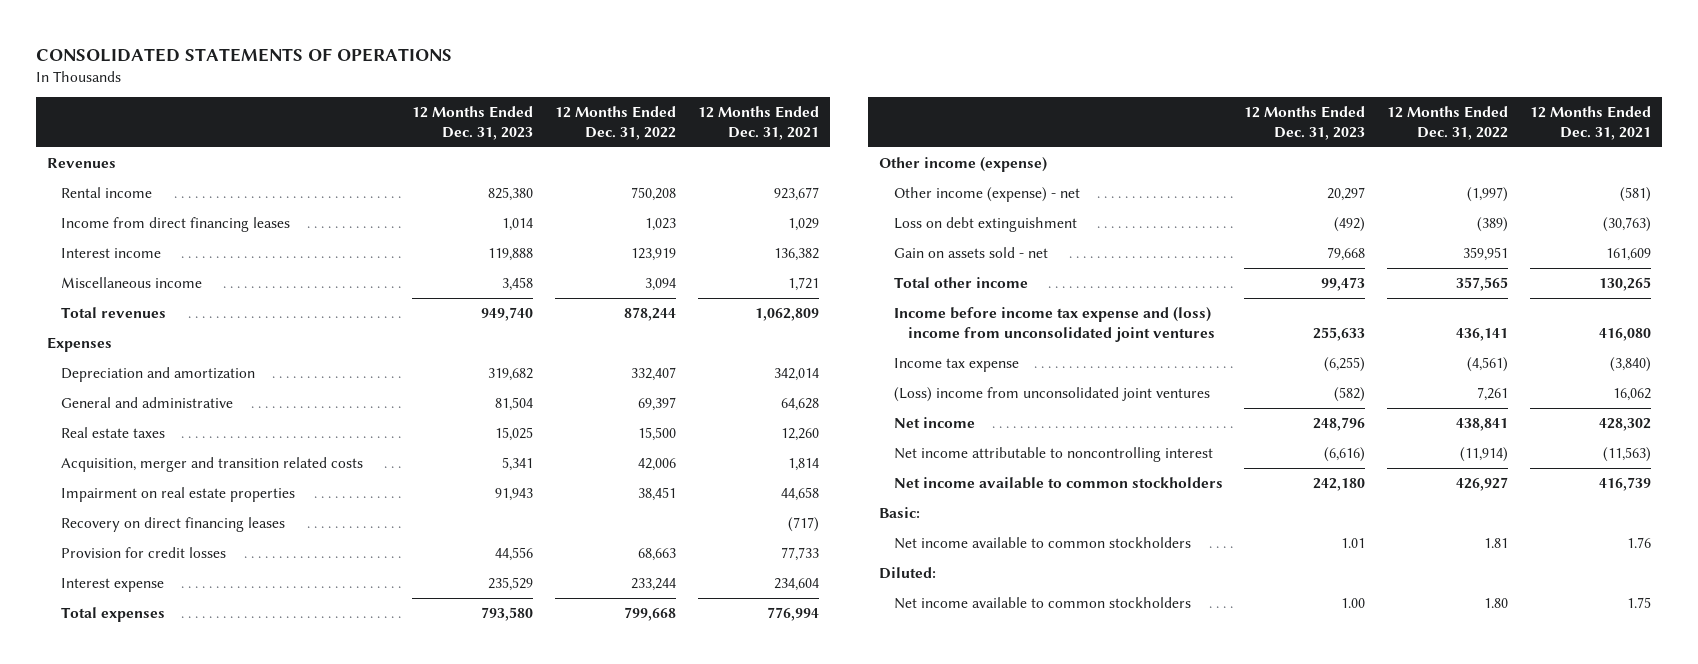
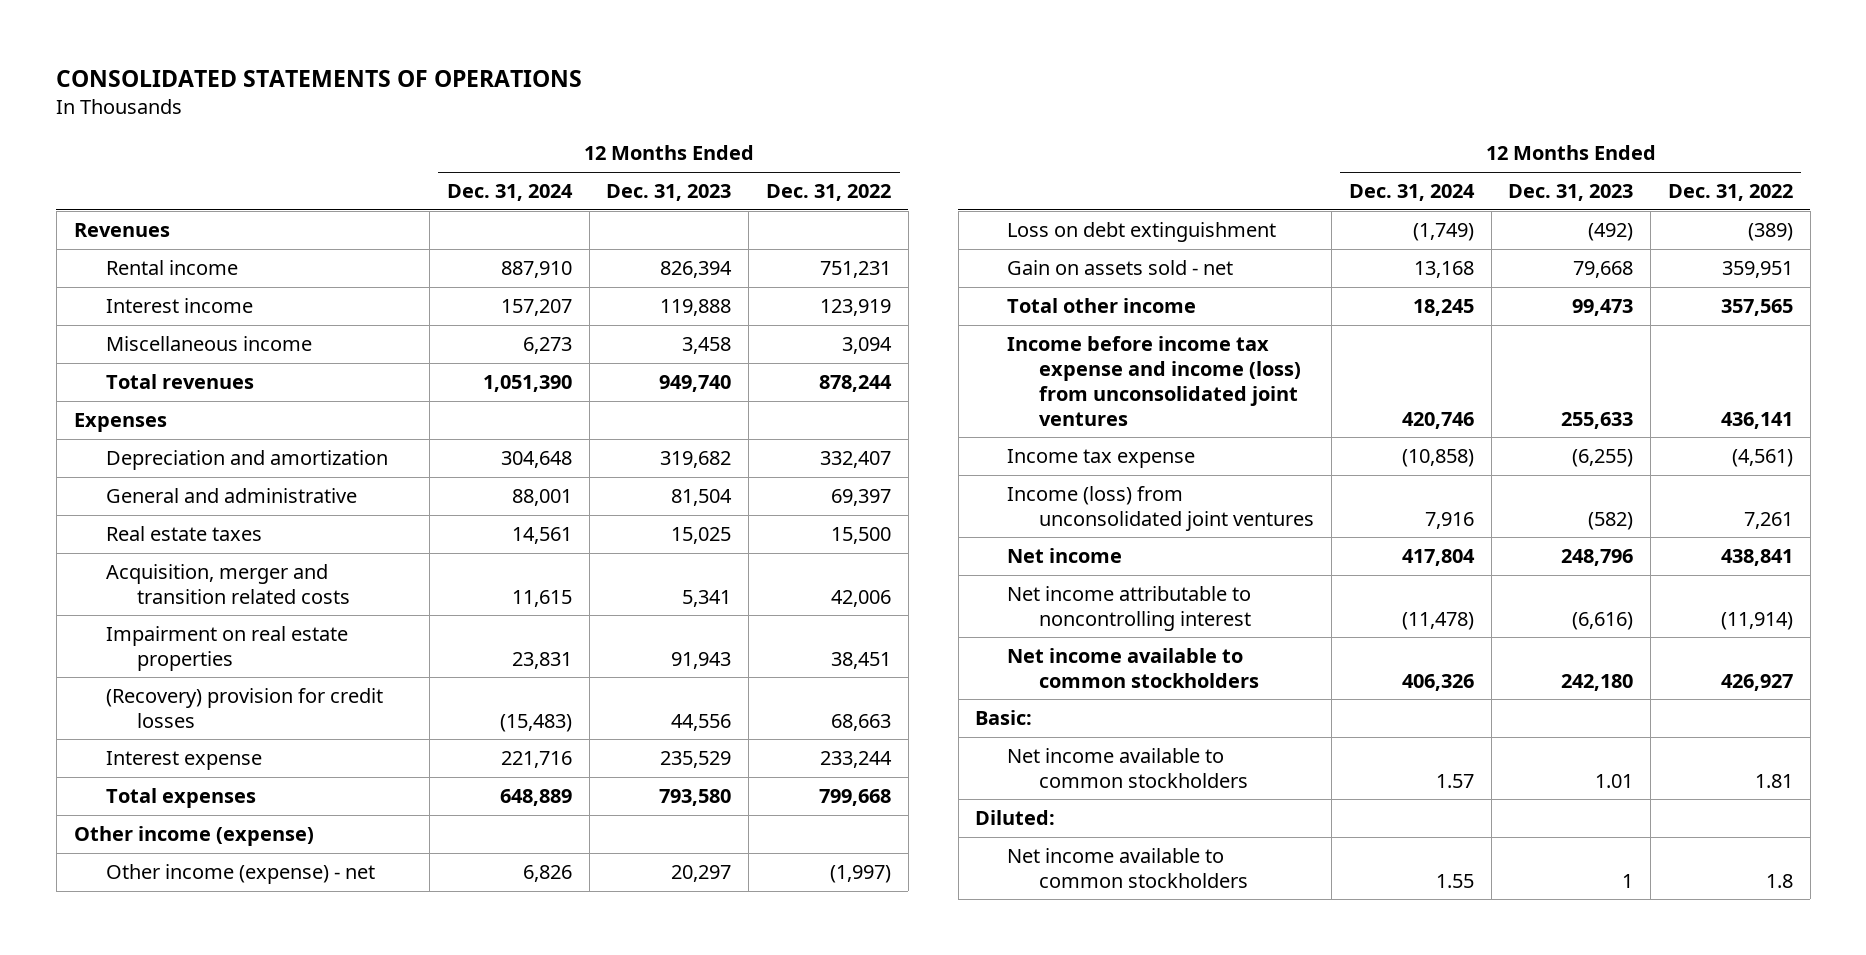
[697,106,819,140] 12 Months Ended Dec. 31, 2021 -> none
none -> [446,184,573,202] Dec. 31, 2024
[61,217,291,233] Income from direct financing leases -> none
[488,187,534,202] 825,380 -> [660,261,733,279] 826,394
[630,187,676,202] 750,208 -> [819,261,891,279] 751,231
[61,517,286,533] Recovery on direct financing leases -> none
[61,547,227,559] Provision for credit losses -> [105,688,383,728] (Recovery) provision for credit losses
[893,307,1215,342] Income before income tax expense and (loss) income from unconsolidated joint ventures -> [1007,336,1302,426] Income before income tax expense and income (loss) from unconsolidated joint ventures
[893,387,1210,403] (Loss) income from unconsolidated joint ventures -> [1007,486,1315,531] Income (loss) from unconsolidated joint ventures
[1341,598,1366,609] 1.00 -> [1622,873,1634,888] 1
[1484,598,1509,609] 1.80 -> [1765,873,1793,888] 1.8

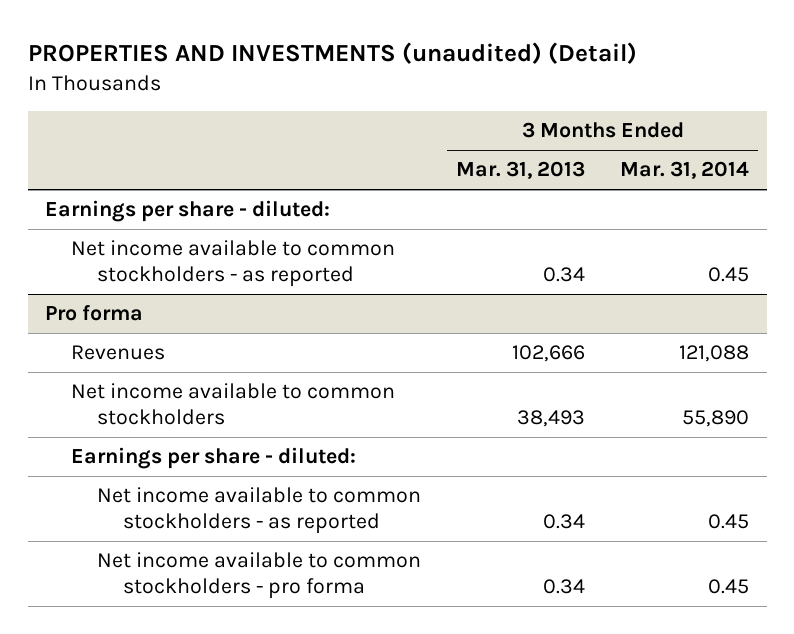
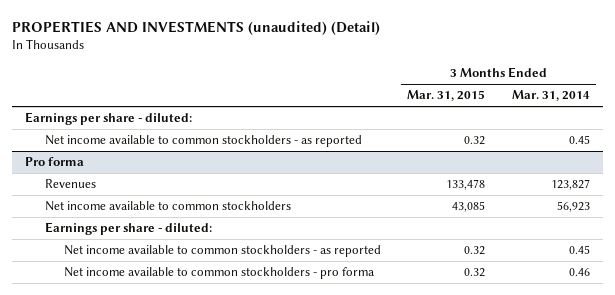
[456,161,586,180] Mar. 31, 2013 -> none
none -> [407,90,486,102] Mar. 31, 2015
[679,345,750,363] 121,088 -> [550,179,590,191] 123,827
[682,409,750,427] 55,890 -> [556,201,590,213] 56,923
[708,578,750,594] 0.45 -> [568,268,590,277] 0.46

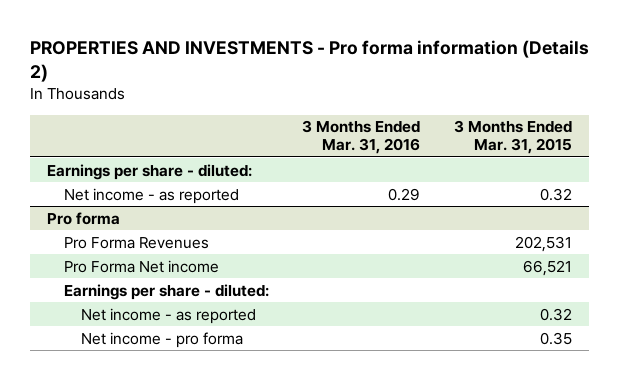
[12,20,381,35] PROPERTIES AND INVESTMENTS (unaudited) (Detail) -> [29,39,589,83] PROPERTIES AND INVESTMENTS - Pro forma information (Details 2)
[511,90,590,102] Mar. 31, 2014 -> none
none -> [302,120,421,155] 3 Months Ended Mar. 31, 2016
[44,135,362,148] Net income available to common stockholders - as reported -> [63,187,239,204] Net income - as reported
[44,179,96,189] Revenues -> [63,236,209,249] Pro Forma Revenues
[446,179,486,191] 133,478 -> [515,235,573,252] 202,531
[44,201,291,212] Net income available to common stockholders -> [63,259,219,273] Pro Forma Net income
[452,201,486,213] 43,085 -> [523,259,573,276] 66,521
[63,245,381,258] Net income available to common stockholders - as reported -> [80,307,256,324] Net income - as reported
[63,267,375,280] Net income available to common stockholders - pro forma -> [80,331,243,348] Net income - pro forma
[464,268,486,278] 0.32 -> [540,331,573,345] 0.35

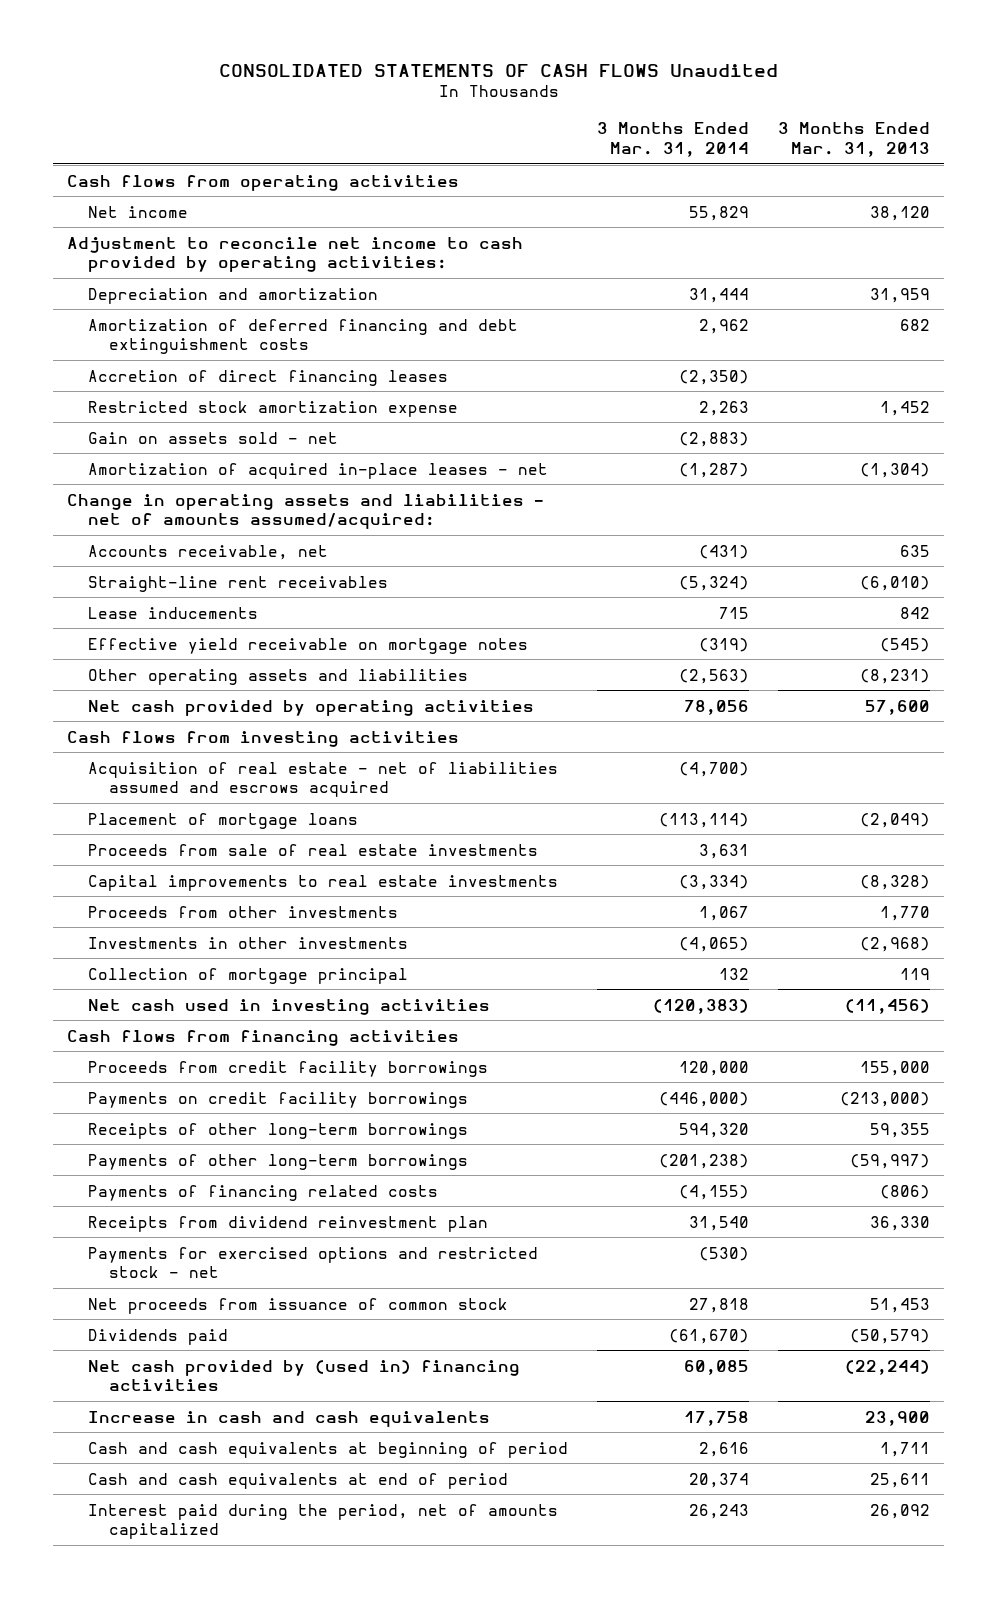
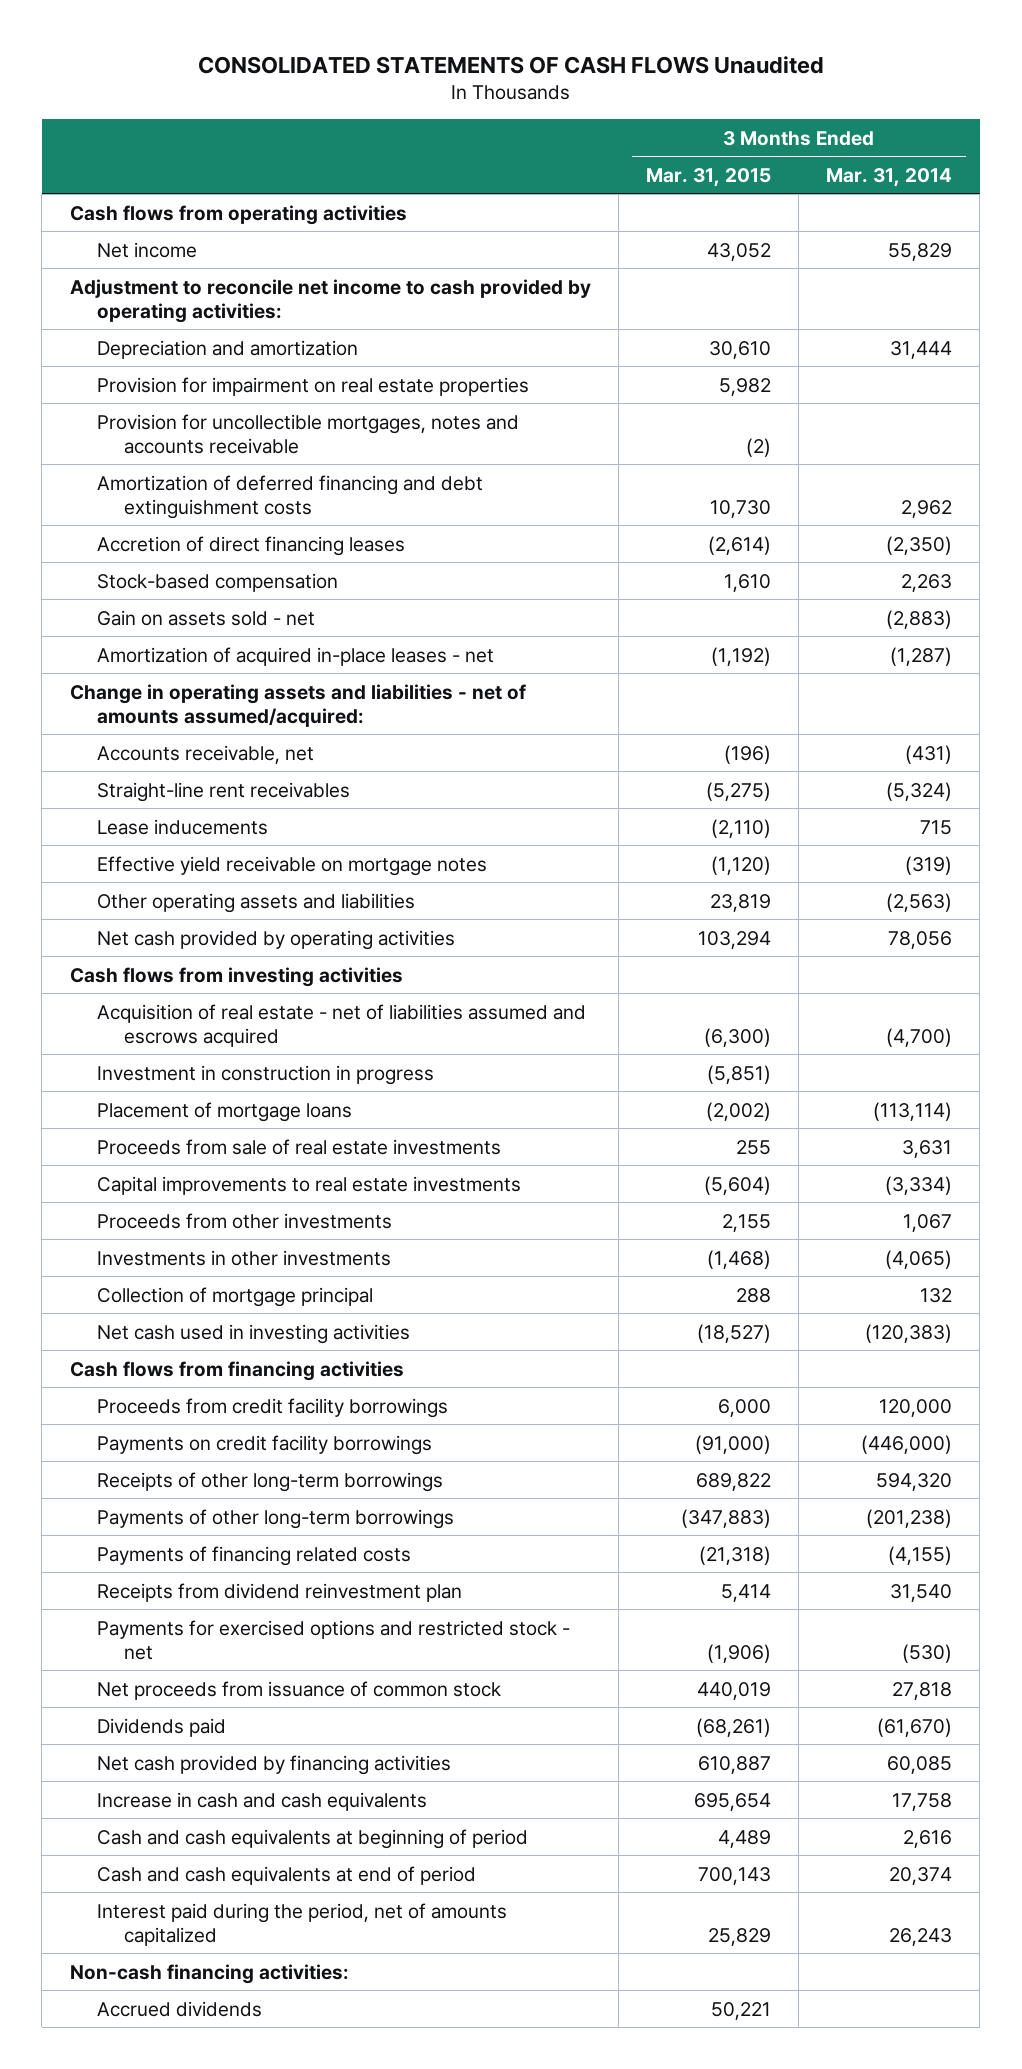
[777,122,930,158] 3 Months Ended Mar. 31, 2013 -> none
none -> [645,167,771,187] Mar. 31, 2015
none -> [96,376,529,396] Provision for impairment on real estate properties
none -> [96,413,519,454] Provision for uncollectible mortgages, notes and accounts receivable
[87,400,458,417] Restricted stock amortization expense -> [96,572,338,592] Stock-based compensation
none -> [96,1064,434,1085] Investment in construction in progress
[87,1359,520,1392] Net cash provided by (used in) financing activities -> [96,1754,451,1775] Net cash provided by financing activities
none -> [69,1963,349,1984] Non-cash financing activities:
none -> [96,2000,262,2017] Accrued dividends

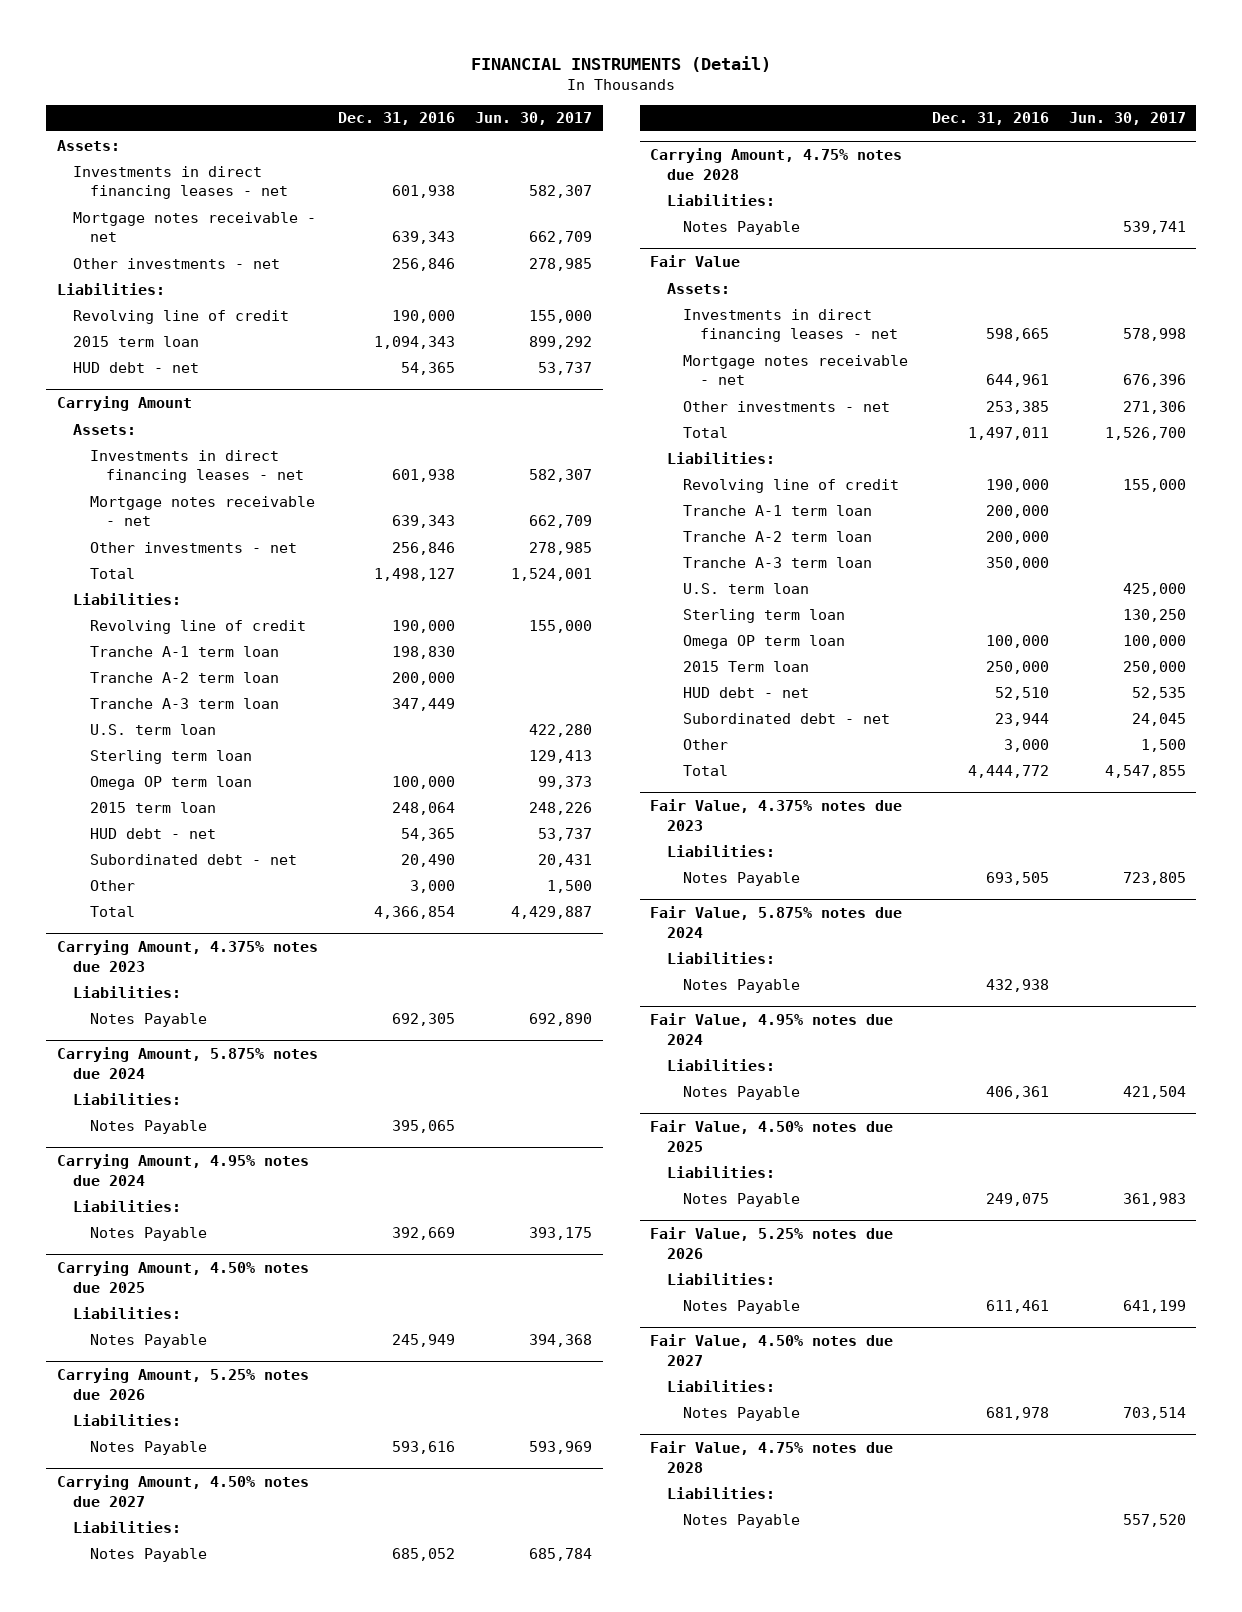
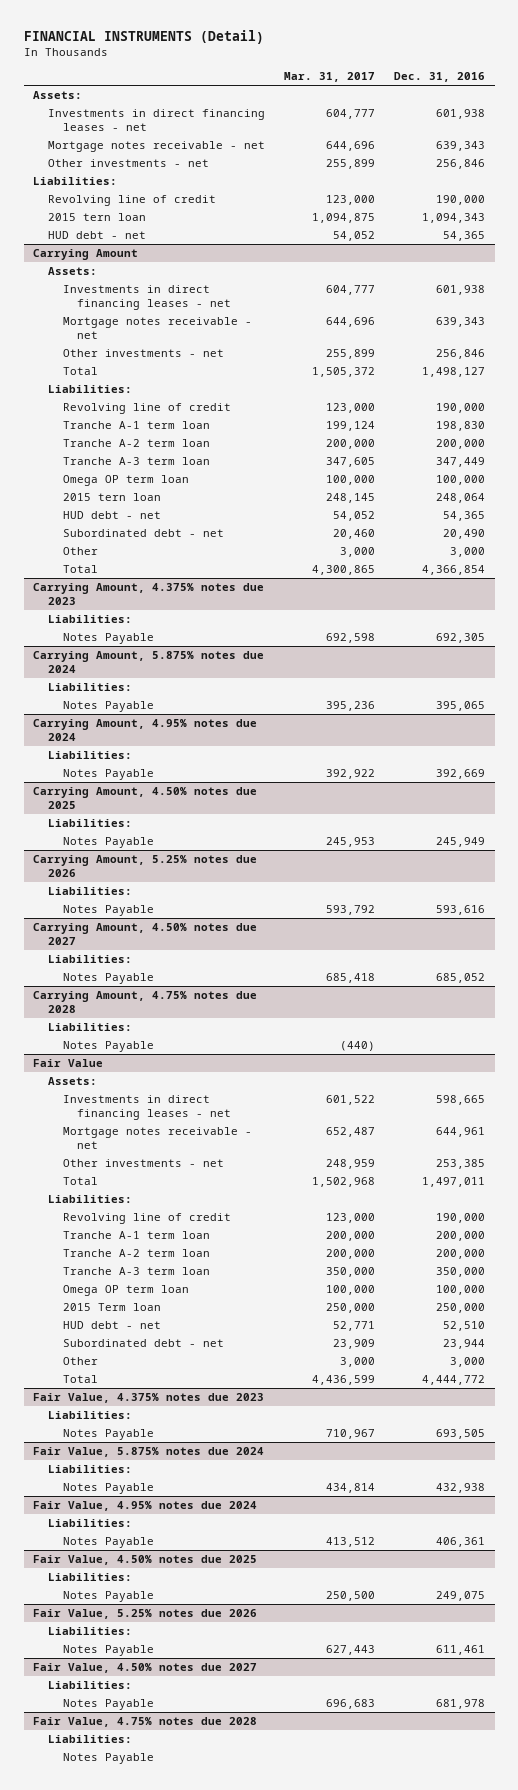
[475,112,593,126] Jun. 30, 2017 -> none
none -> [284,72,376,83] Mar. 31, 2017
[73,335,200,347] 2015 term loan -> [47,213,146,222] 2015 tern loan
[89,723,216,735] U.S. term loan -> none
[89,749,252,764] Sterling term loan -> none
[89,801,216,813] 2015 term loan -> [62,493,161,502] 2015 tern loan
[683,582,810,594] U.S. term loan -> none
[683,608,846,623] Sterling term loan -> none

